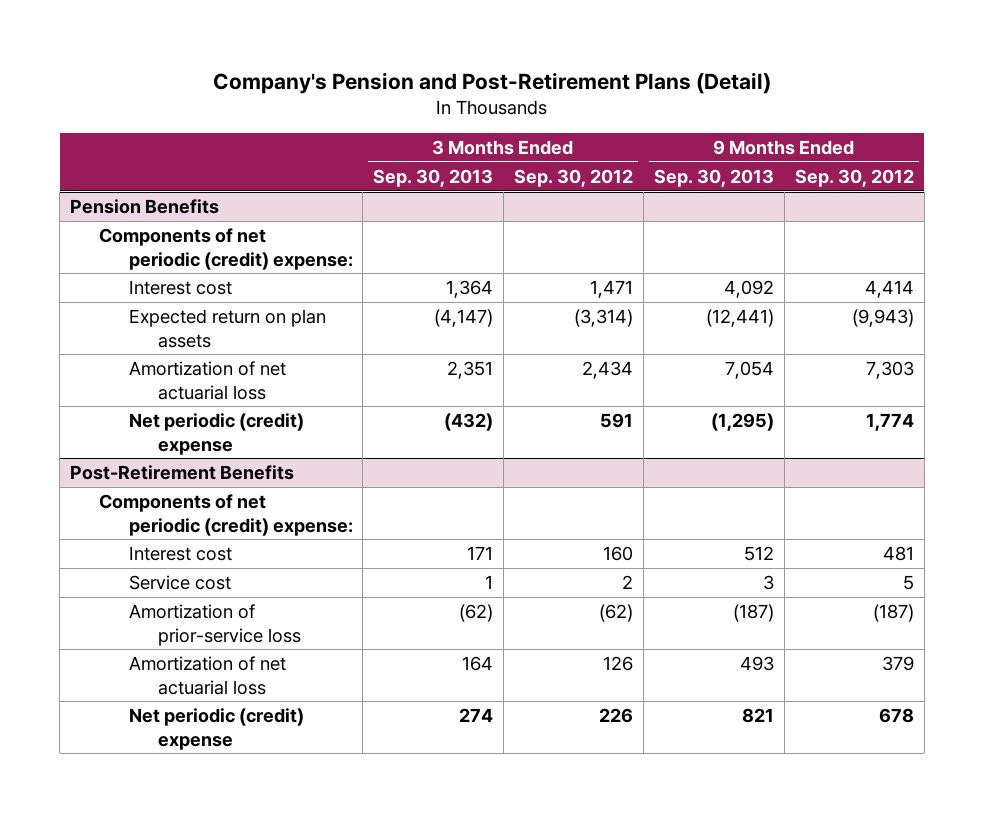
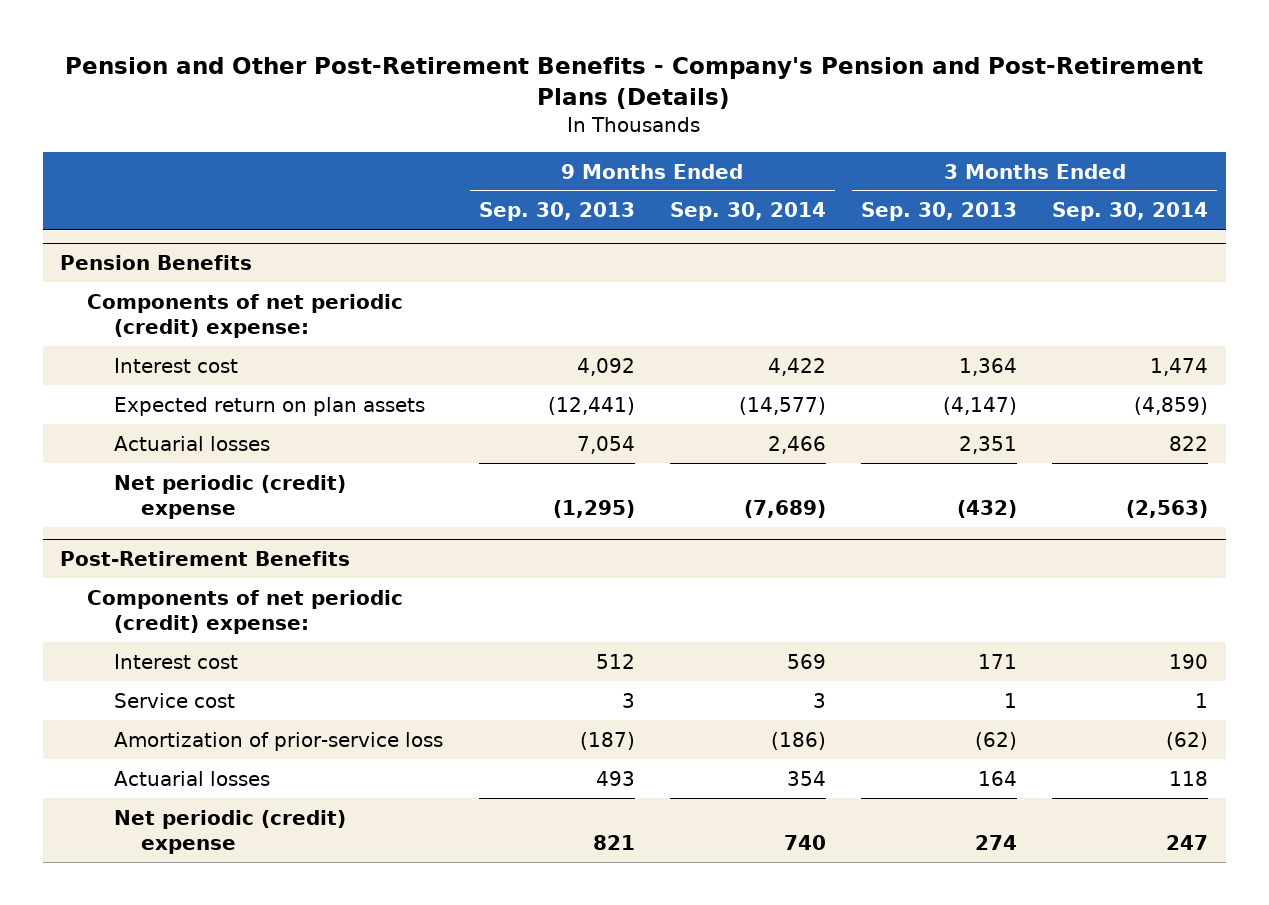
[213,71,772,94] Company's Pension and Post-Retirement Plans (Detail) -> [65,56,1204,109] Pension and Other Post-Retirement Benefits - Company's Pension and Post-Retirement Plans (Details)
[514,169,634,188] Sep. 30, 2012 -> none
[794,169,914,188] Sep. 30, 2012 -> none
none -> [669,202,826,222] Sep. 30, 2014
none -> [1052,202,1209,222] Sep. 30, 2014
[128,361,286,400] Amortization of net actuarial loss -> [114,435,271,451] Actuarial losses
[128,656,286,695] Amortization of net actuarial loss -> [114,770,271,786] Actuarial losses

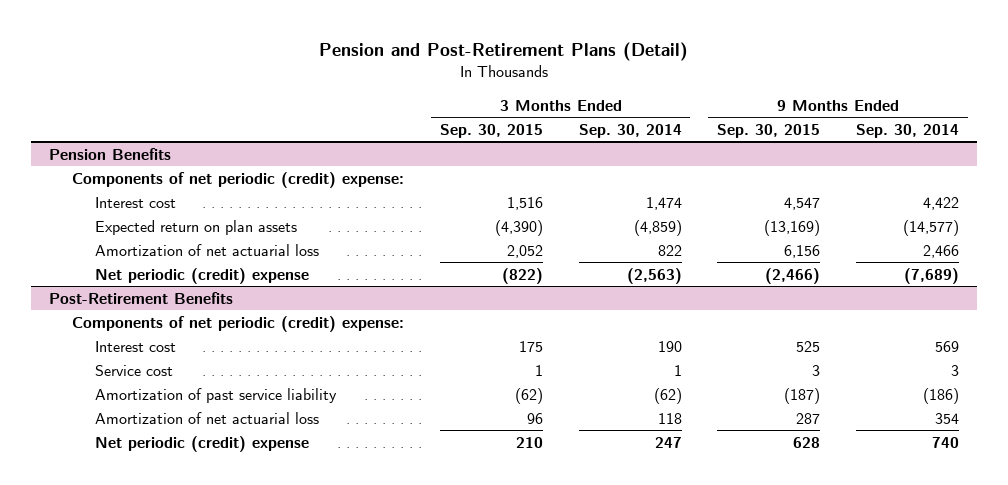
[65,56,1204,109] Pension and Other Post-Retirement Benefits - Company's Pension and Post-Retirement Plans (Details) -> [319,42,689,62] Pension and Post-Retirement Plans (Detail)
[478,202,635,222] Sep. 30, 2013 -> none
[861,202,1018,222] Sep. 30, 2013 -> none
none -> [439,123,543,138] Sep. 30, 2015
none -> [717,123,821,138] Sep. 30, 2015
[114,435,271,451] Actuarial losses -> [94,243,319,256] Amortization of net actuarial loss
[114,731,444,751] Amortization of prior-service loss -> [94,387,337,403] Amortization of past service liability
[114,770,271,786] Actuarial losses -> [94,411,319,424] Amortization of net actuarial loss

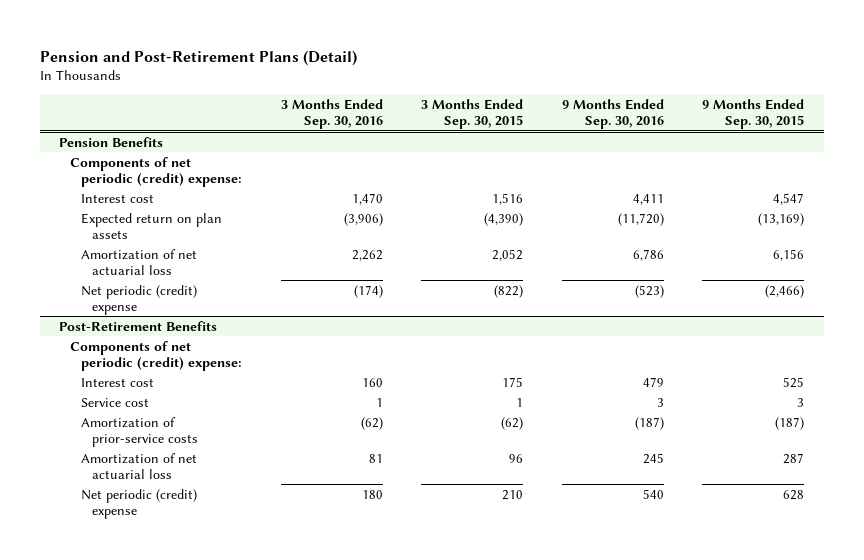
[578,123,682,138] Sep. 30, 2014 -> none
[856,123,960,138] Sep. 30, 2014 -> none
none -> [280,98,383,130] 3 Months Ended Sep. 30, 2016
none -> [561,98,664,130] 9 Months Ended Sep. 30, 2016
[94,387,337,403] Amortization of past service liability -> [80,416,198,447] Amortization of prior-service costs

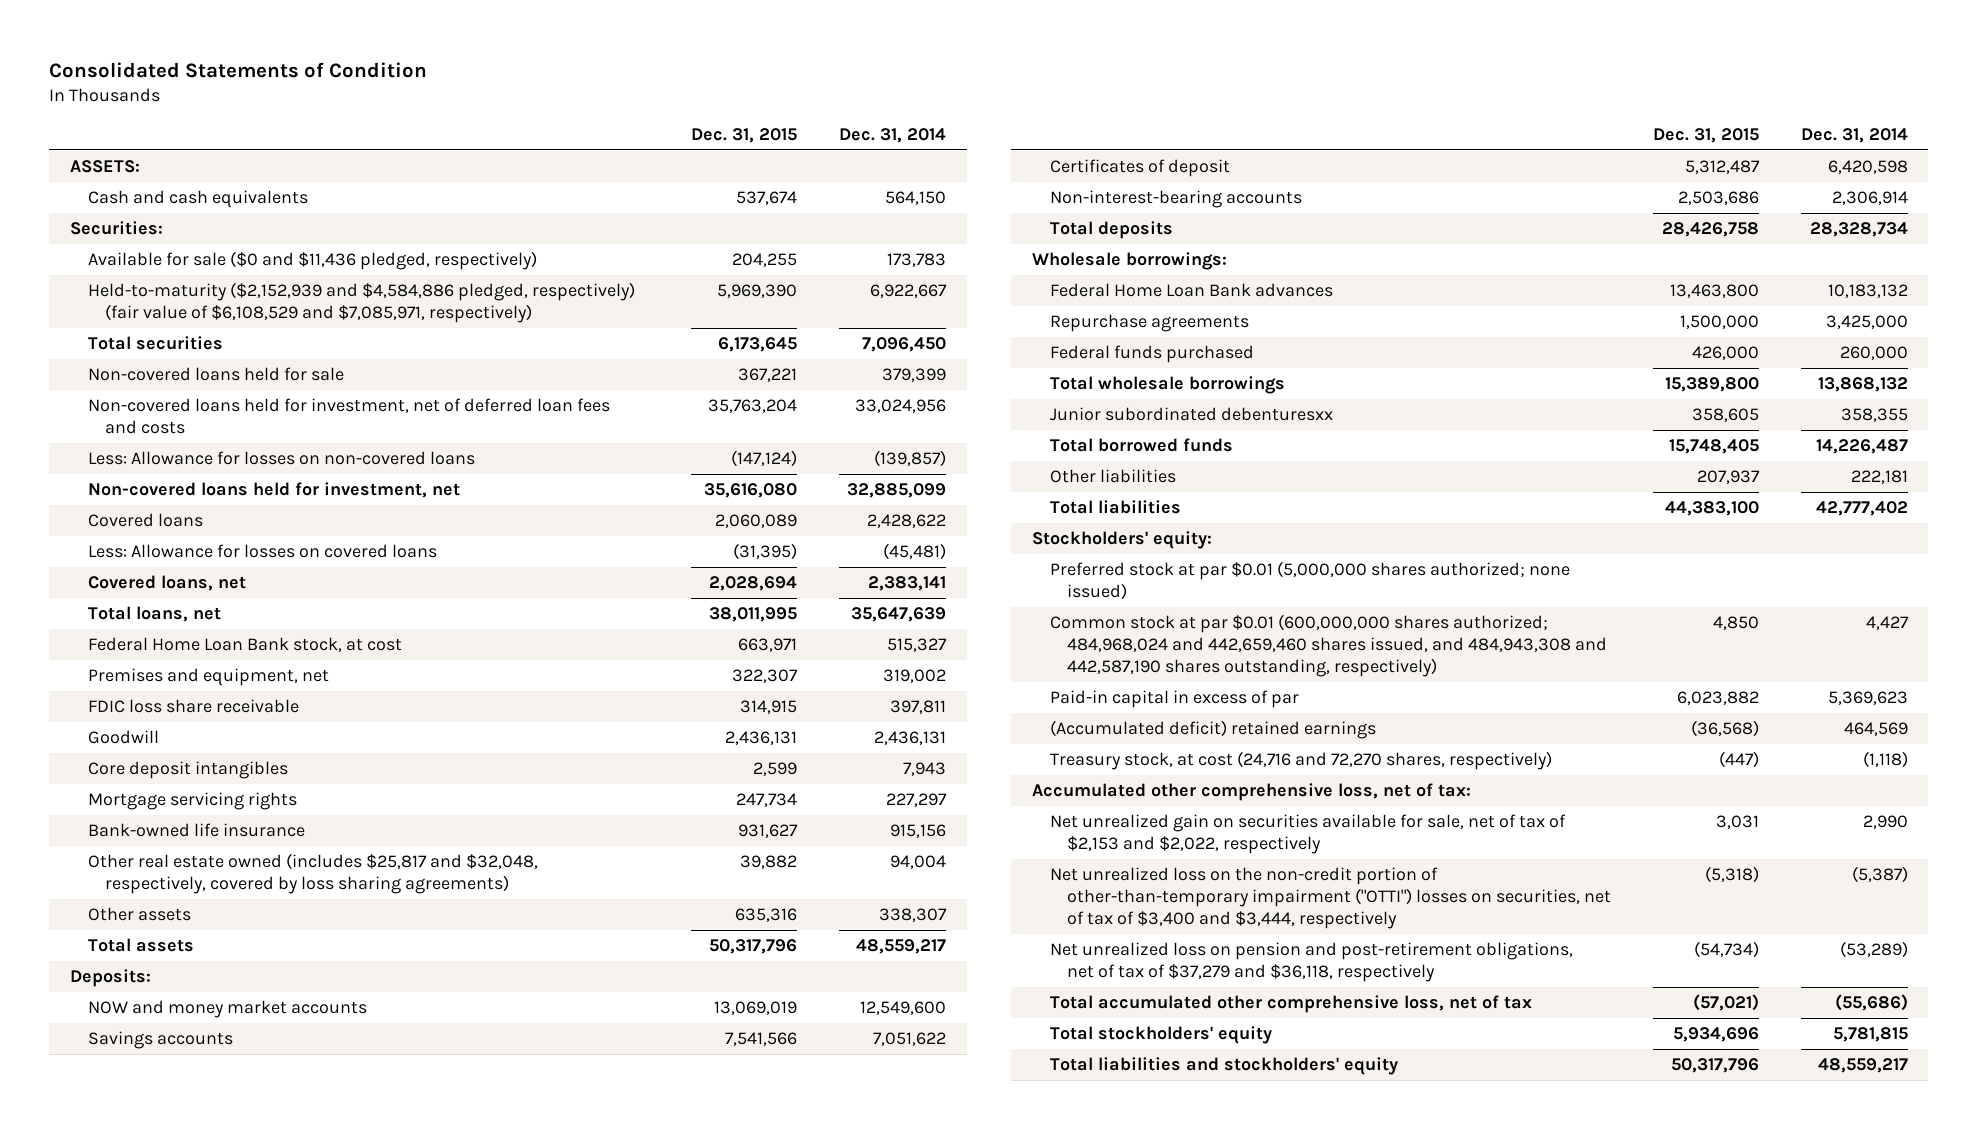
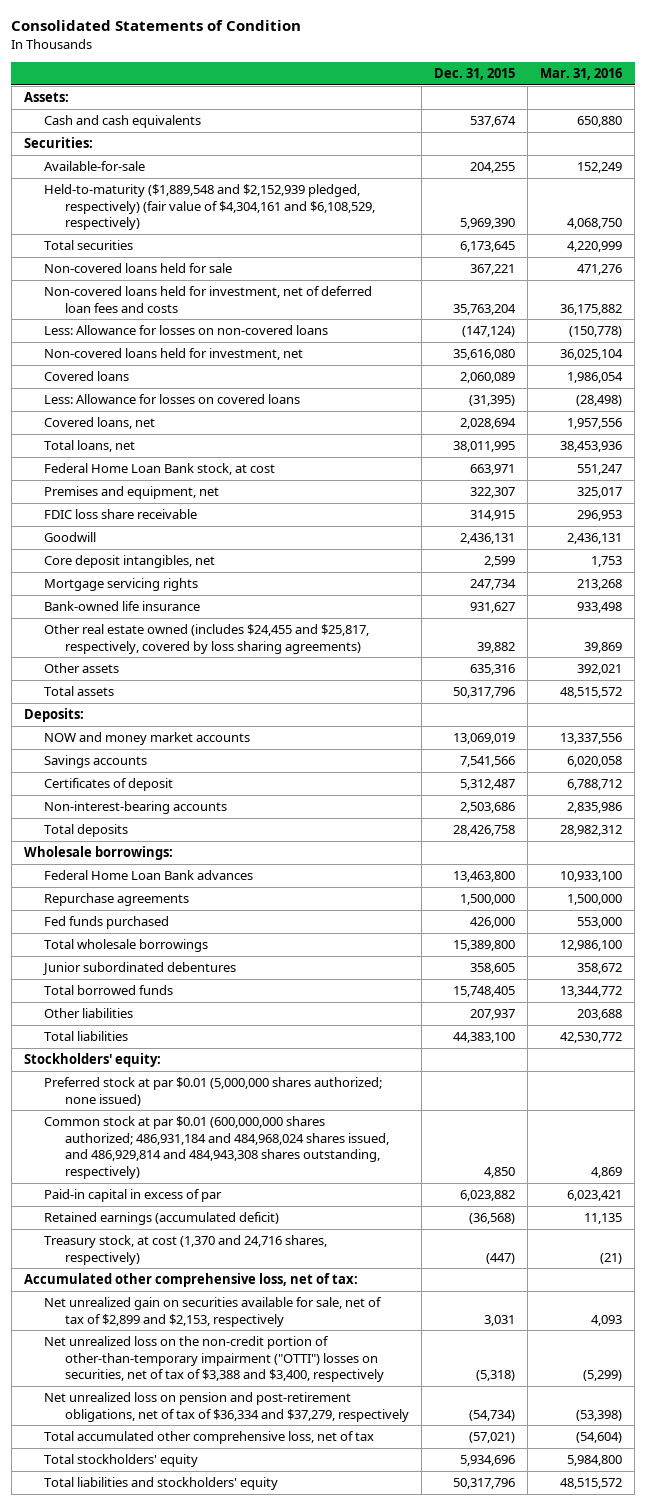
[838,127,946,143] Dec. 31, 2014 -> none
none -> [540,67,623,80] Mar. 31, 2016
[69,160,140,174] ASSETS: -> [23,92,69,103] Assets:
[87,251,537,271] Available for sale ($0 and $11,436 pledged, respectively) -> [44,161,146,172] Available-for-sale
[87,282,635,323] Held-to-maturity ($2,152,939 and $4,584,886 pledged, respectively) (fair value of $6,108,529 and $7,085,971, respectively) -> [44,184,375,231] Held-to-maturity ($1,889,548 and $2,152,939 pledged, respectively) (fair value of $4,304,161 and $6,108,529, respectively)
[87,761,288,780] Core deposit intangibles -> [44,555,216,569] Core deposit intangibles, net
[87,853,538,894] Other real estate owned (includes $25,817 and $32,048, respectively, covered by loss sharing agreements) -> [44,624,370,654] Other real estate owned (includes $24,455 and $25,817, respectively, covered by loss sharing agreements)
[1049,345,1254,364] Federal funds purchased -> [44,916,170,930] Fed funds purchased
[1049,407,1333,422] Junior subordinated debenturesxx -> [42,962,237,976] Junior subordinated debentures
[1049,614,1608,677] Common stock at par $0.01 (600,000,000 shares authorized; 484,968,024 and 442,659,460 shares issued, and 484,943,308 and 442,587,190 shares outstanding, respectively) -> [44,1116,389,1179] Common stock at par $0.01 (600,000,000 shares authorized; 486,931,184 and 484,968,024 shares issued, and 486,929,814 and 484,943,308 shares outstanding, respectively)
[1049,720,1376,740] (Accumulated deficit) retained earnings -> [44,1212,280,1226] Retained earnings (accumulated deficit)
[1049,751,1552,771] Treasury stock, at cost (24,716 and 72,270 shares, respectively) -> [44,1235,328,1265] Treasury stock, at cost (1,370 and 24,716 shares, respectively)
[1049,814,1566,854] Net unrealized gain on securities available for sale, net of tax of $2,153 and $2,022, respectively -> [44,1297,383,1327] Net unrealized gain on securities available for sale, net of tax of $2,899 and $2,153, respectively
[1049,867,1612,929] Net unrealized loss on the non-credit portion of other-than-temporary impairment ("OTTI") losses on securities, net of tax of $3,400 and $3,444, respectively -> [44,1336,384,1383] Net unrealized loss on the non-credit portion of other-than-temporary impairment ("OTTI") losses on securities, net of tax of $3,388 and $3,400, respectively
[1049,942,1573,982] Net unrealized loss on pension and post-retirement obligations, net of tax of $37,279 and $36,118, respectively -> [44,1392,409,1422] Net unrealized loss on pension and post-retirement obligations, net of tax of $36,334 and $37,279, respectively

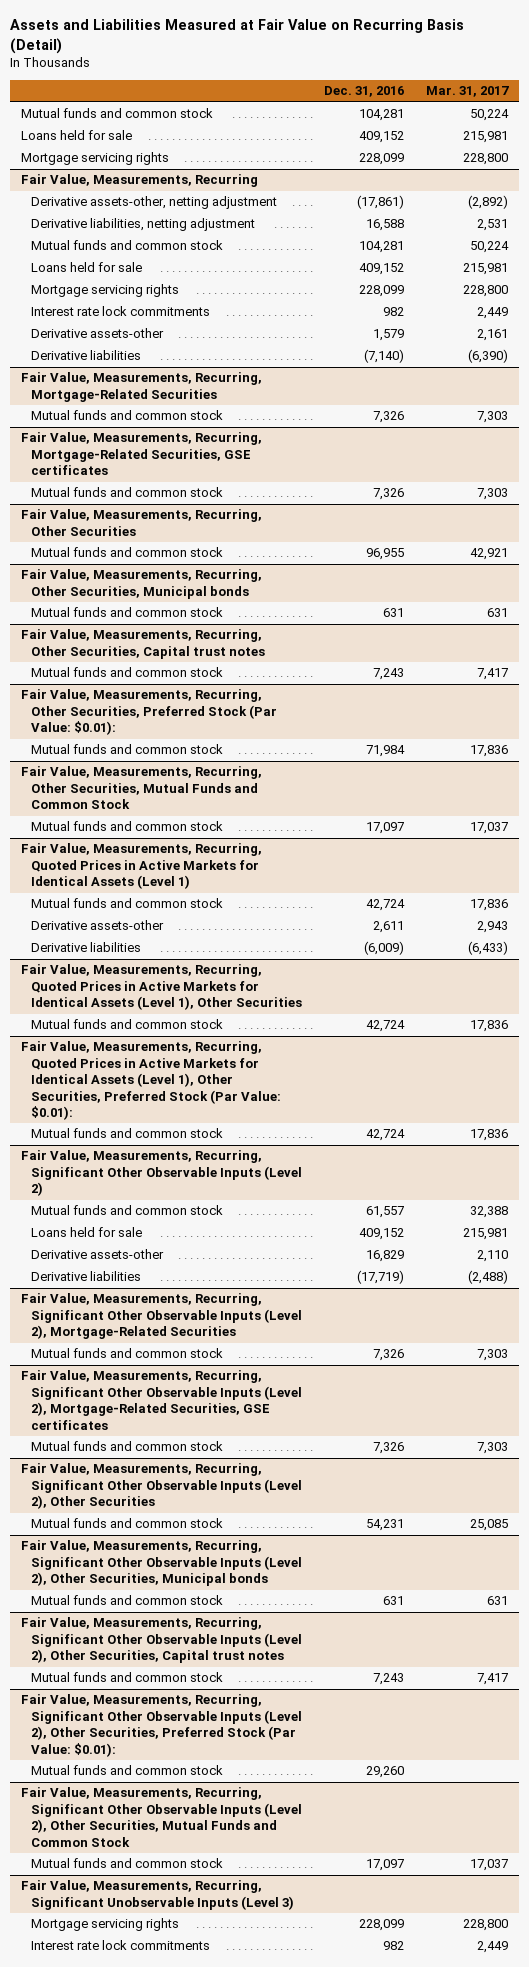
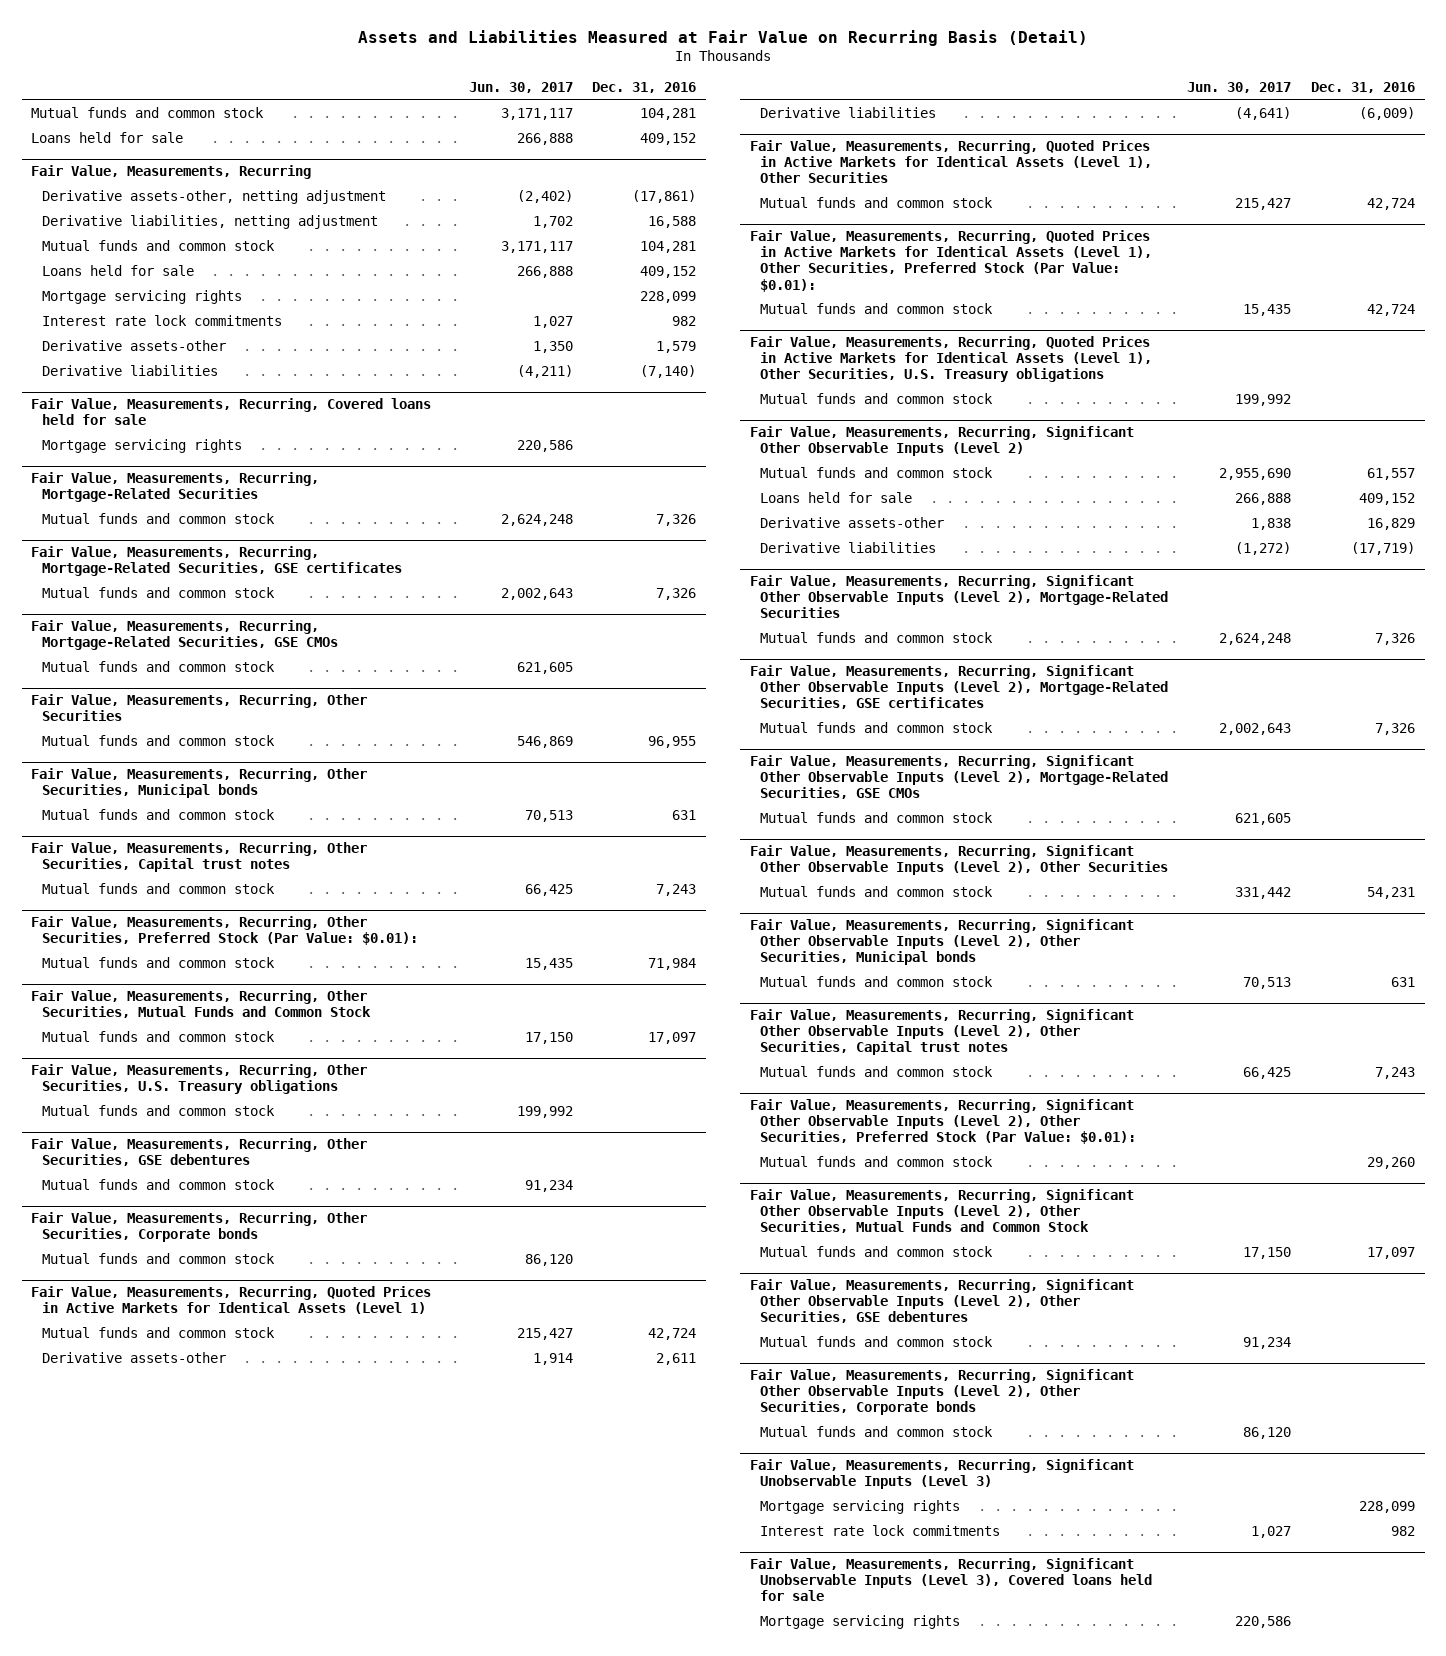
[426,86,510,98] Mar. 31, 2017 -> none
none -> [469,82,574,94] Jun. 30, 2017
[21,152,170,166] Mortgage servicing rights -> none
none -> [31,398,432,426] Fair Value, Measurements, Recurring, Covered loans held for sale
none -> [41,439,242,454] Mortgage servicing rights
none -> [31,620,338,651] Fair Value, Measurements, Recurring, Mortgage-Related Securities, GSE CMOs
none -> [41,661,275,673] Mutual funds and common stock
none -> [31,1064,368,1095] Fair Value, Measurements, Recurring, Other Securities, U.S. Treasury obligations
none -> [41,1105,275,1117] Mutual funds and common stock
none -> [31,1138,368,1167] Fair Value, Measurements, Recurring, Other Securities, GSE debentures
none -> [41,1179,275,1191] Mutual funds and common stock
none -> [31,1212,368,1243] Fair Value, Measurements, Recurring, Other Securities, Corporate bonds
none -> [41,1253,275,1265] Mutual funds and common stock
none -> [749,336,1153,383] Fair Value, Measurements, Recurring, Quoted Prices in Active Markets for Identical Assets (Level 1), Other Securities, U.S. Treasury obligations
none -> [760,393,994,405] Mutual funds and common stock
none -> [749,755,1169,800] Fair Value, Measurements, Recurring, Significant Other Observable Inputs (Level 2), Mortgage-Related Securities, GSE CMOs
none -> [760,812,994,824] Mutual funds and common stock
none -> [749,1279,1134,1324] Fair Value, Measurements, Recurring, Significant Other Observable Inputs (Level 2), Other Securities, GSE debentures
none -> [760,1336,994,1348] Mutual funds and common stock
none -> [749,1369,1134,1416] Fair Value, Measurements, Recurring, Significant Other Observable Inputs (Level 2), Other Securities, Corporate bonds
none -> [760,1426,994,1438] Mutual funds and common stock
none -> [749,1558,1153,1602] Fair Value, Measurements, Recurring, Significant Unobservable Inputs (Level 3), Covered loans held for sale
none -> [760,1615,961,1630] Mortgage servicing rights

